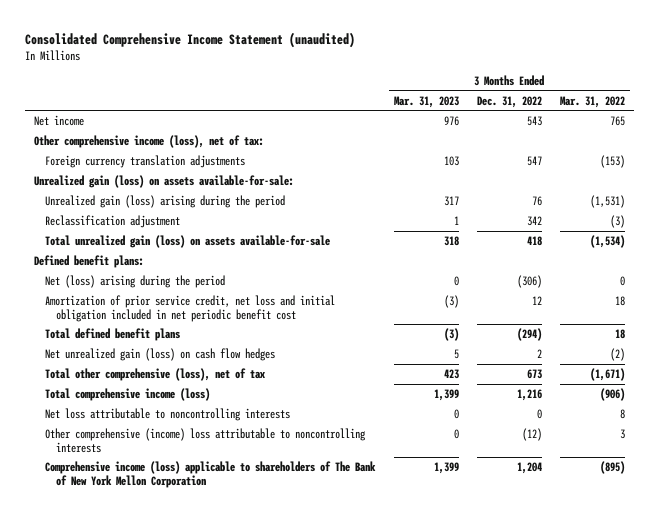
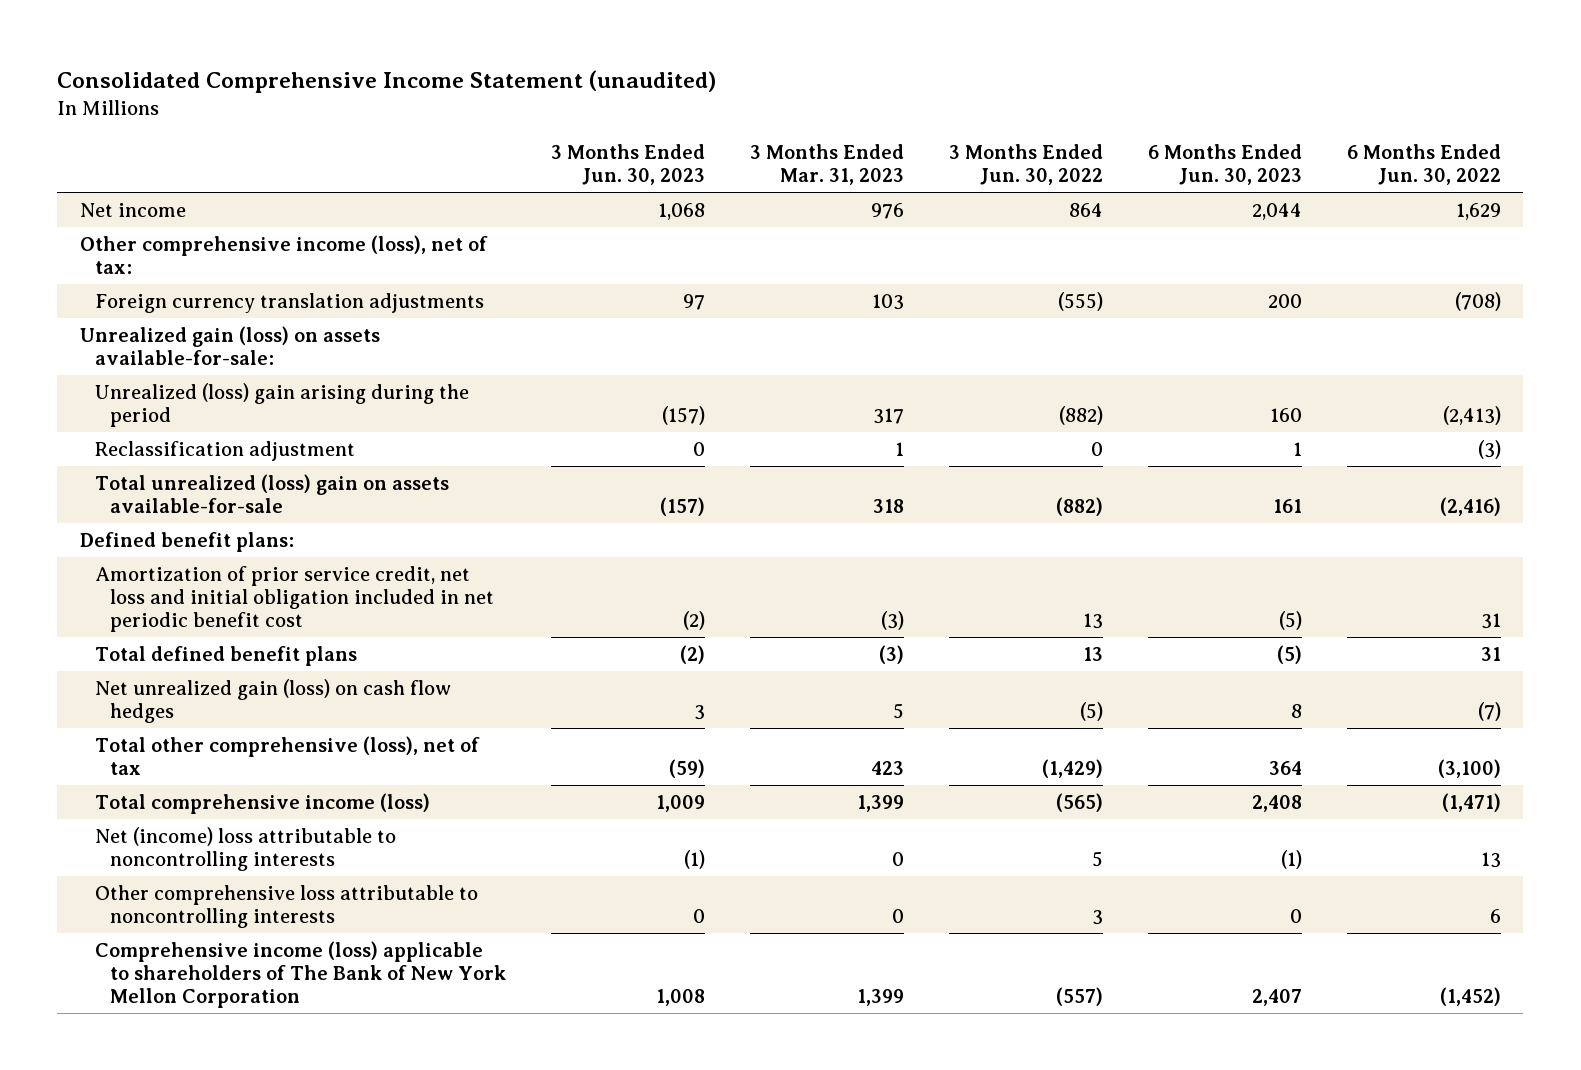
[476,95,542,108] Dec. 31, 2022 -> none
[560,95,626,108] Mar. 31, 2022 -> none
none -> [550,143,705,185] 3 Months Ended Jun. 30, 2023
none -> [948,143,1103,185] 3 Months Ended Jun. 30, 2022
none -> [1147,143,1302,185] 6 Months Ended Jun. 30, 2023
none -> [1346,143,1501,185] 6 Months Ended Jun. 30, 2022
[45,194,286,208] Unrealized gain (loss) arising during the period -> [94,382,469,428] Unrealized (loss) gain arising during the period
[45,234,331,248] Total unrealized gain (loss) on assets available-for-sale -> [94,473,449,514] Total unrealized (loss) gain on assets available-for-sale
[45,274,226,288] Net (loss) arising during the period -> none
[45,407,291,421] Net loss attributable to noncontrolling interests -> [94,826,396,872] Net (income) loss attributable to noncontrolling interests
[45,427,367,453] Other comprehensive (income) loss attributable to noncontrolling interests -> [94,884,478,929] Other comprehensive loss attributable to noncontrolling interests

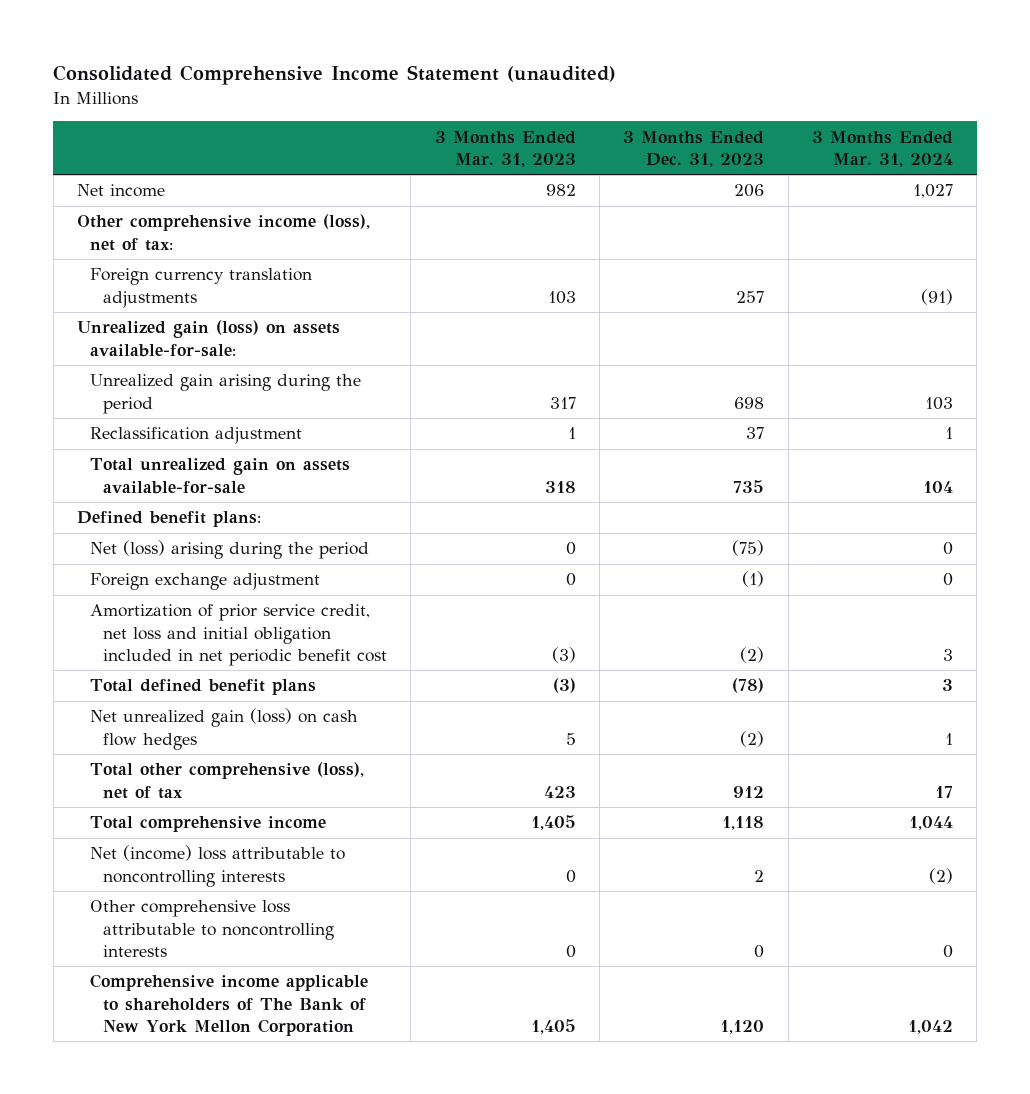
[550,143,705,185] 3 Months Ended Jun. 30, 2023 -> none
[948,143,1103,185] 3 Months Ended Jun. 30, 2022 -> none
[1147,143,1302,185] 6 Months Ended Jun. 30, 2023 -> none
[1346,143,1501,185] 6 Months Ended Jun. 30, 2022 -> none
none -> [623,130,765,168] 3 Months Ended Dec. 31, 2023
none -> [811,130,953,168] 3 Months Ended Mar. 31, 2024
[870,202,904,219] 976 -> [545,184,576,197] 982
[94,382,469,428] Unrealized (loss) gain arising during the period -> [89,374,361,414] Unrealized gain arising during the period
[94,473,449,514] Total unrealized (loss) gain on assets available-for-sale -> [89,458,350,494] Total unrealized gain on assets available-for-sale
none -> [89,540,369,560] Net (loss) arising during the period
none -> [89,573,320,591] Foreign exchange adjustment
[94,792,430,814] Total comprehensive income (loss) -> [89,816,326,833] Total comprehensive income
[856,794,904,812] 1,399 -> [530,815,576,831] 1,405
[94,940,506,1009] Comprehensive income (loss) applicable to shareholders of The Bank of New York Mellon Corporation -> [89,974,368,1037] Comprehensive income applicable to shareholders of The Bank of New York Mellon Corporation
[856,989,904,1007] 1,399 -> [530,1019,576,1035] 1,405

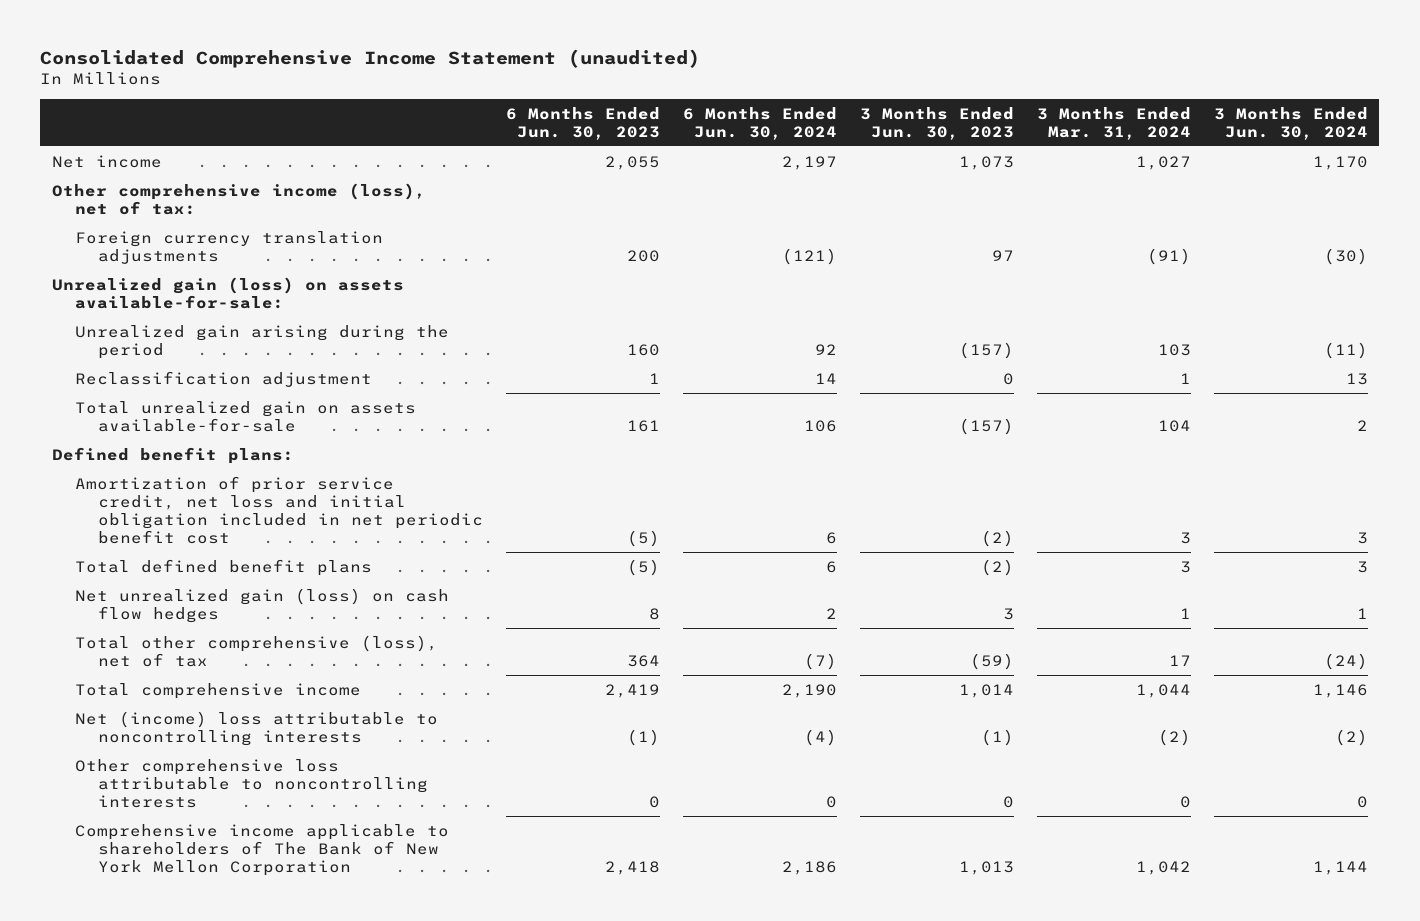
[434,130,576,168] 3 Months Ended Mar. 31, 2023 -> none
[623,130,765,168] 3 Months Ended Dec. 31, 2023 -> none
none -> [505,106,660,140] 6 Months Ended Jun. 30, 2023
none -> [682,106,837,140] 6 Months Ended Jun. 30, 2024
none -> [859,106,1014,140] 3 Months Ended Jun. 30, 2023
none -> [1213,106,1368,140] 3 Months Ended Jun. 30, 2024
[89,540,369,560] Net (loss) arising during the period -> none
[89,573,320,591] Foreign exchange adjustment -> none

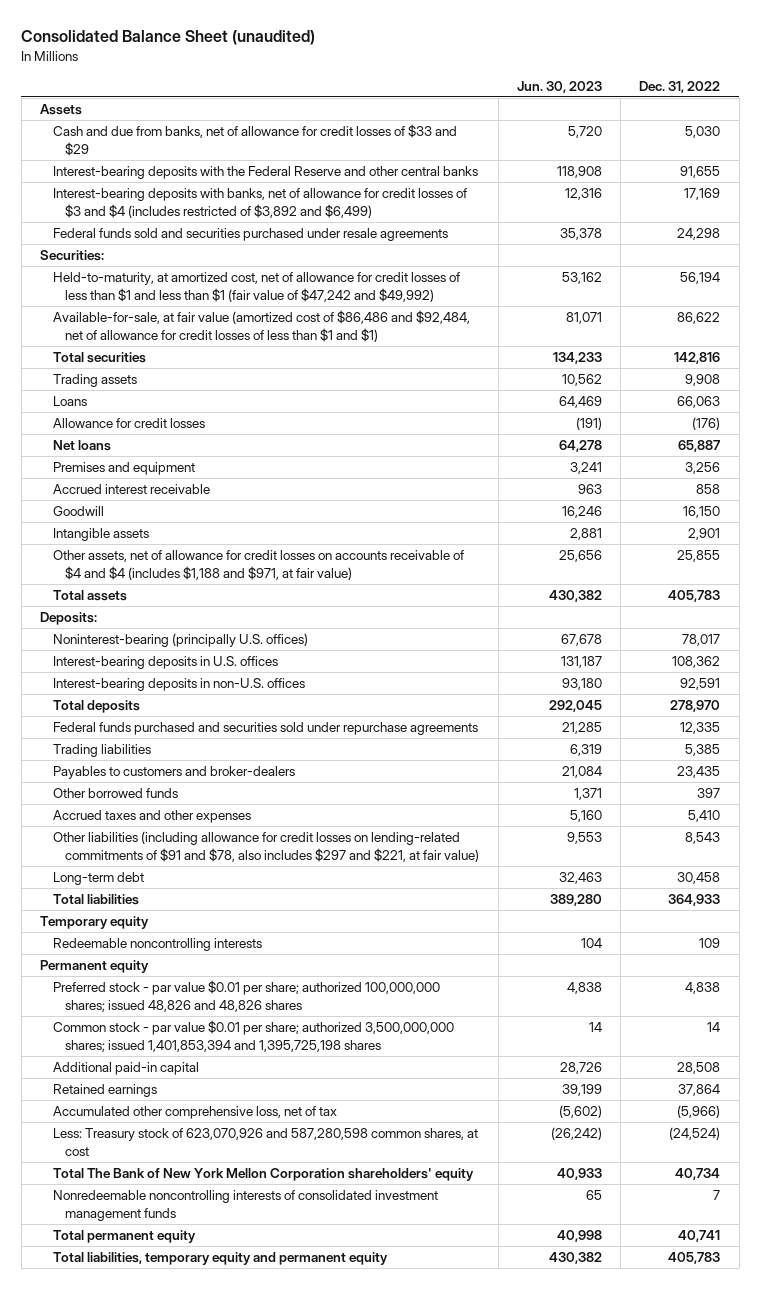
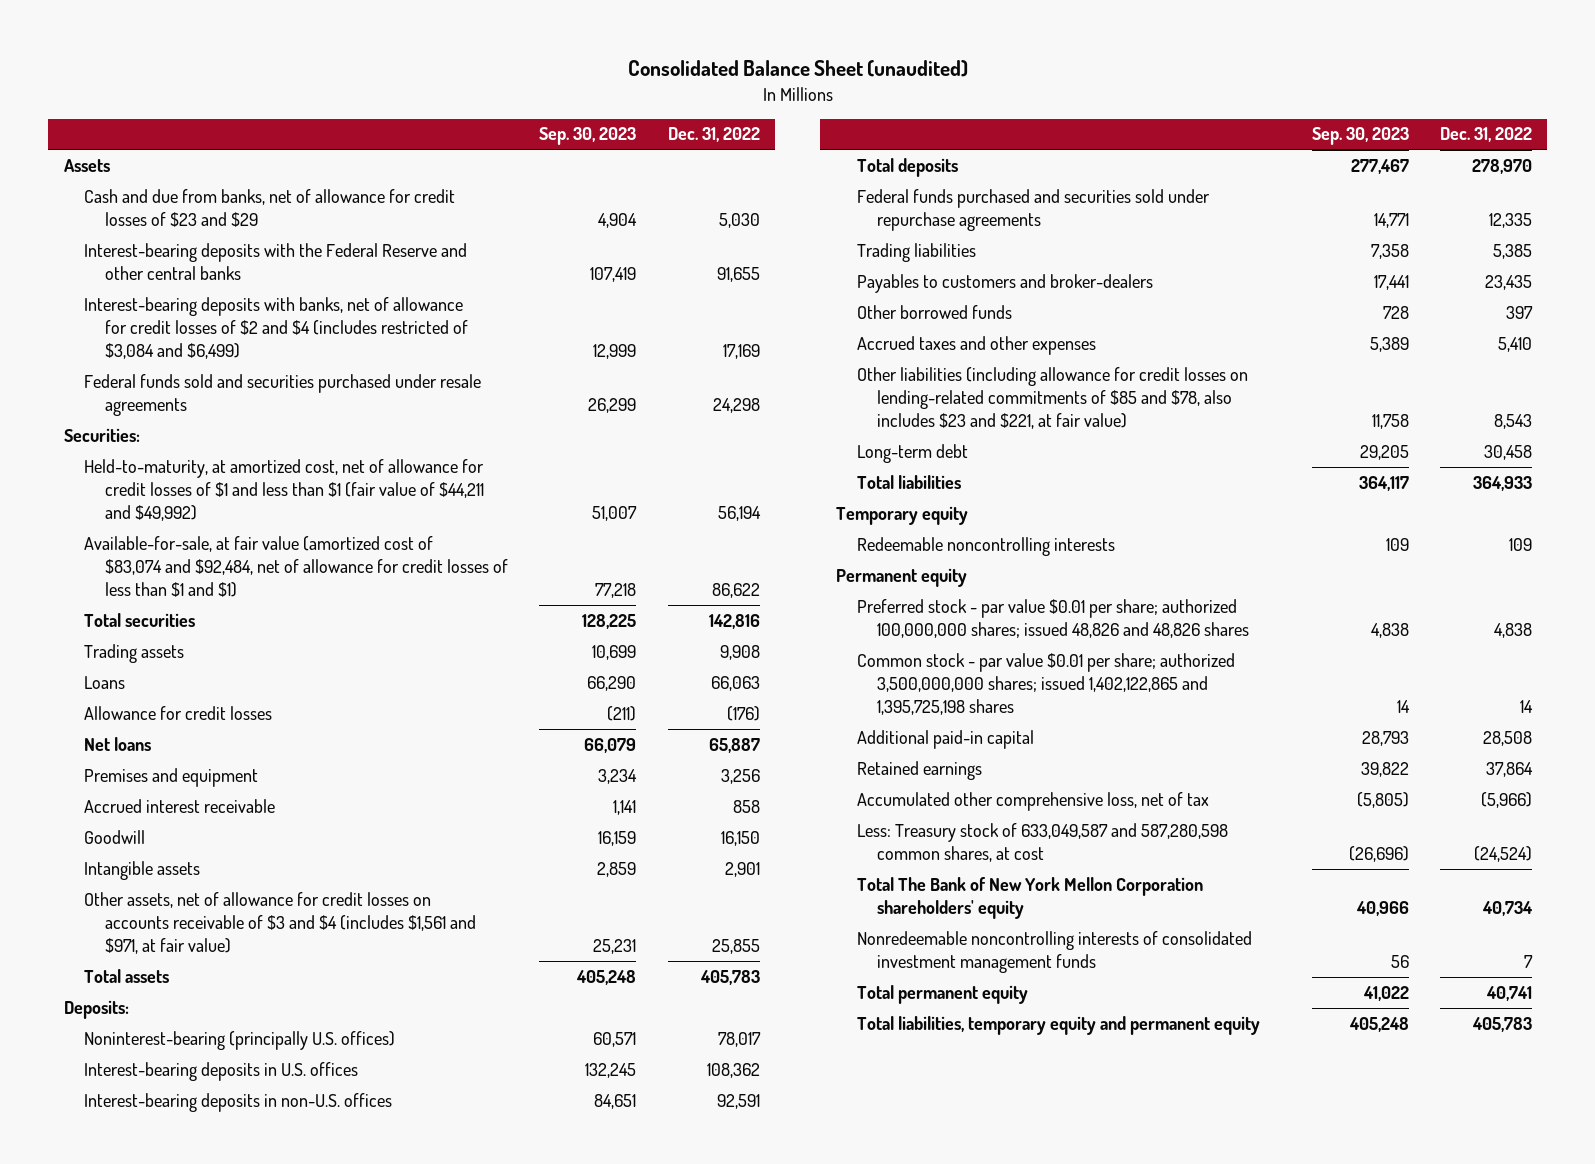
[516,80,602,93] Jun. 30, 2023 -> none
none -> [539,127,637,146] Sep. 30, 2023
[52,124,457,156] Cash and due from banks, net of allowance for credit losses of $33 and $29 -> [84,188,456,227] Cash and due from banks, net of allowance for credit losses of $23 and $29
[52,188,467,218] Interest-bearing deposits with banks, net of allowance for credit losses of $3 and $4 (includes restricted of $3,892 and $6,499) -> [84,296,469,359] Interest-bearing deposits with banks, net of allowance for credit losses of $2 and $4 (includes restricted of $3,084 and $6,499)
[52,272,460,302] Held-to-maturity, at amortized cost, net of allowance for credit losses of less than $1 and less than $1 (fair value of $47,242 and $49,992) -> [84,458,485,521] Held-to-maturity, at amortized cost, net of allowance for credit losses of $1 and less than $1 (fair value of $44,211 and $49,992)
[52,310,470,342] Available-for-sale, at fair value (amortized cost of $86,486 and $92,484, net of allowance for credit losses of less than $1 and $1) -> [84,535,509,597] Available-for-sale, at fair value (amortized cost of $83,074 and $92,484, net of allowance for credit losses of less than $1 and $1)
[52,550,464,580] Other assets, net of allowance for credit losses on accounts receivable of $4 and $4 (includes $1,188 and $971, at fair value) -> [84,891,477,954] Other assets, net of allowance for credit losses on accounts receivable of $3 and $4 (includes $1,561 and $971, at fair value)
[52,831,480,862] Other liabilities (including allowance for credit losses on lending-related commitments of $91 and $78, also includes $297 and $221, at fair value) -> [856,366,1248,429] Other liabilities (including allowance for credit losses on lending-related commitments of $85 and $78, also includes $23 and $221, at fair value)
[52,1020,454,1052] Common stock - par value $0.01 per share; authorized 3,500,000,000 shares; issued 1,401,853,394 and 1,395,725,198 shares -> [856,652,1235,715] Common stock - par value $0.01 per share; authorized 3,500,000,000 shares; issued 1,402,122,865 and 1,395,725,198 shares
[52,1128,478,1156] Less: Treasury stock of 623,070,926 and 587,280,598 common shares, at cost -> [856,822,1228,862] Less: Treasury stock of 633,049,587 and 587,280,598 common shares, at cost

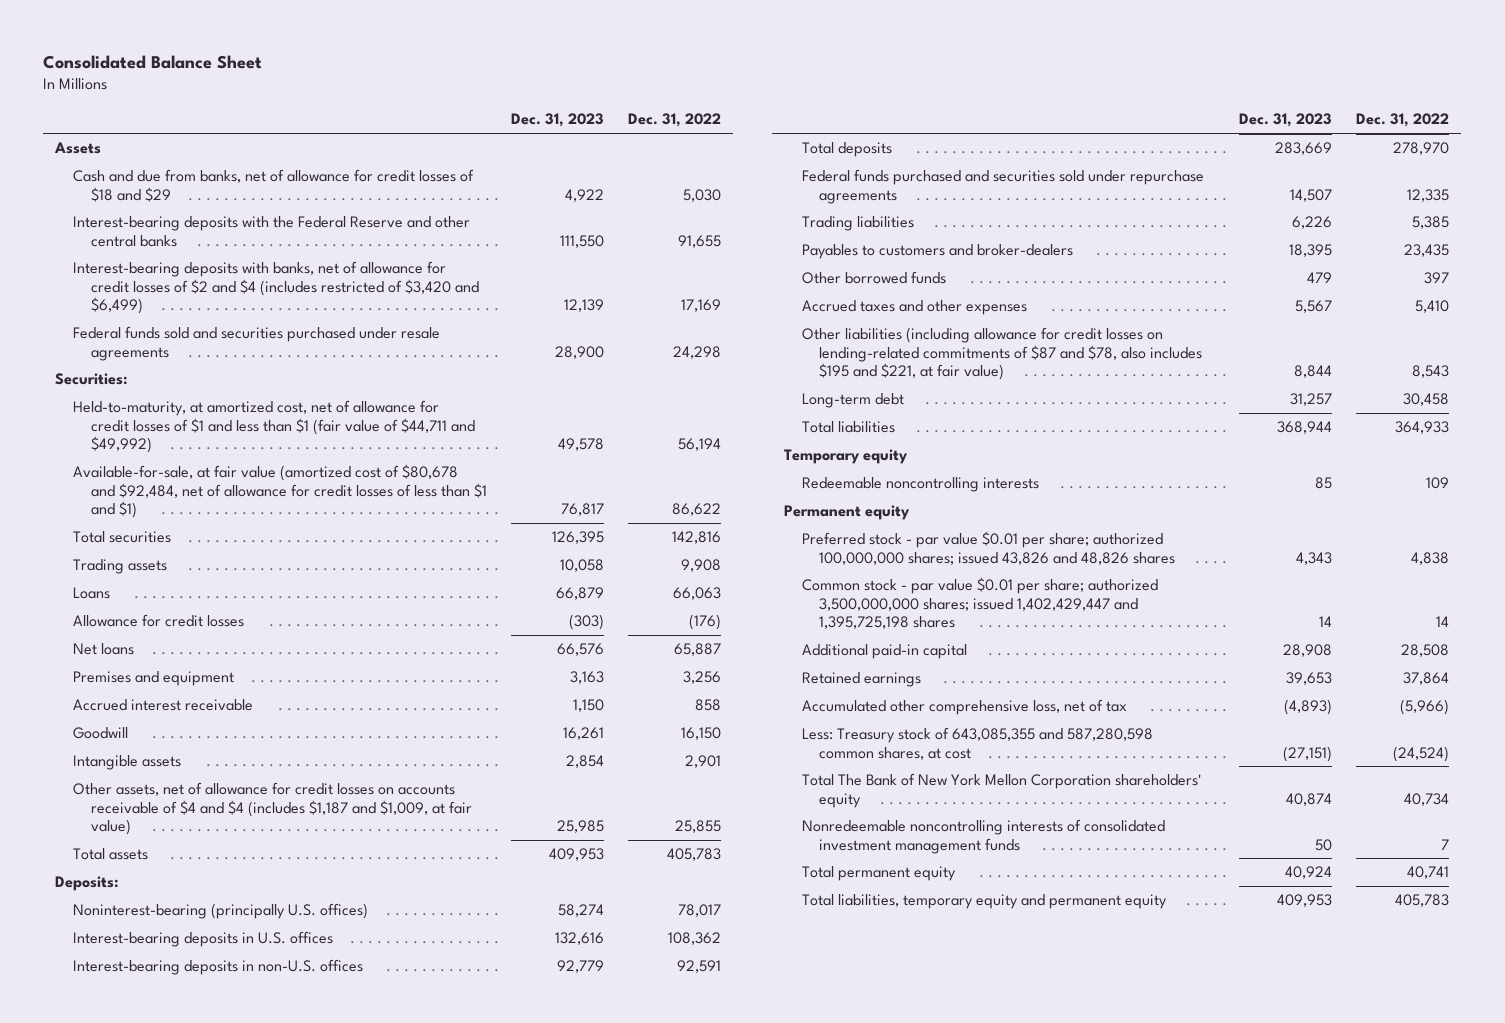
[627,60,968,78] Consolidated Balance Sheet (unaudited) -> [43,55,263,70] Consolidated Balance Sheet
[539,127,637,146] Sep. 30, 2023 -> none
none -> [510,113,604,128] Dec. 31, 2023
[84,188,456,227] Cash and due from banks, net of allowance for credit losses of $23 and $29 -> [73,169,475,202] Cash and due from banks, net of allowance for credit losses of $18 and $29
[84,296,469,359] Interest-bearing deposits with banks, net of allowance for credit losses of $2 and $4 (includes restricted of $3,084 and $6,499) -> [73,261,479,314] Interest-bearing deposits with banks, net of allowance for credit losses of $2 and $4 (includes restricted of $3,420 and $6,499)
[84,458,485,521] Held-to-maturity, at amortized cost, net of allowance for credit losses of $1 and less than $1 (fair value of $44,211 and $49,992) -> [73,400,475,453] Held-to-maturity, at amortized cost, net of allowance for credit losses of $1 and less than $1 (fair value of $44,711 and $49,992)
[84,535,509,597] Available-for-sale, at fair value (amortized cost of $83,074 and $92,484, net of allowance for credit losses of less than $1 and $1) -> [73,464,487,518] Available-for-sale, at fair value (amortized cost of $80,678 and $92,484, net of allowance for credit losses of less than $1 and $1)
[84,891,477,954] Other assets, net of allowance for credit losses on accounts receivable of $3 and $4 (includes $1,561 and $971, at fair value) -> [73,782,472,835] Other assets, net of allowance for credit losses on accounts receivable of $4 and $4 (includes $1,187 and $1,009, at fair value)
[856,366,1248,429] Other liabilities (including allowance for credit losses on lending-related commitments of $85 and $78, also includes $23 and $221, at fair value) -> [801,327,1203,380] Other liabilities (including allowance for credit losses on lending-related commitments of $87 and $78, also includes $195 and $221, at fair value)
[856,598,1250,638] Preferred stock - par value $0.01 per share; authorized 100,000,000 shares; issued 48,826 and 48,826 shares -> [801,531,1176,565] Preferred stock - par value $0.01 per share; authorized 100,000,000 shares; issued 43,826 and 48,826 shares
[856,652,1235,715] Common stock - par value $0.01 per share; authorized 3,500,000,000 shares; issued 1,402,122,865 and 1,395,725,198 shares -> [801,577,1158,629] Common stock - par value $0.01 per share; authorized 3,500,000,000 shares; issued 1,402,429,447 and 1,395,725,198 shares
[856,822,1228,862] Less: Treasury stock of 633,049,587 and 587,280,598 common shares, at cost -> [801,727,1153,760] Less: Treasury stock of 643,085,355 and 587,280,598 common shares, at cost

